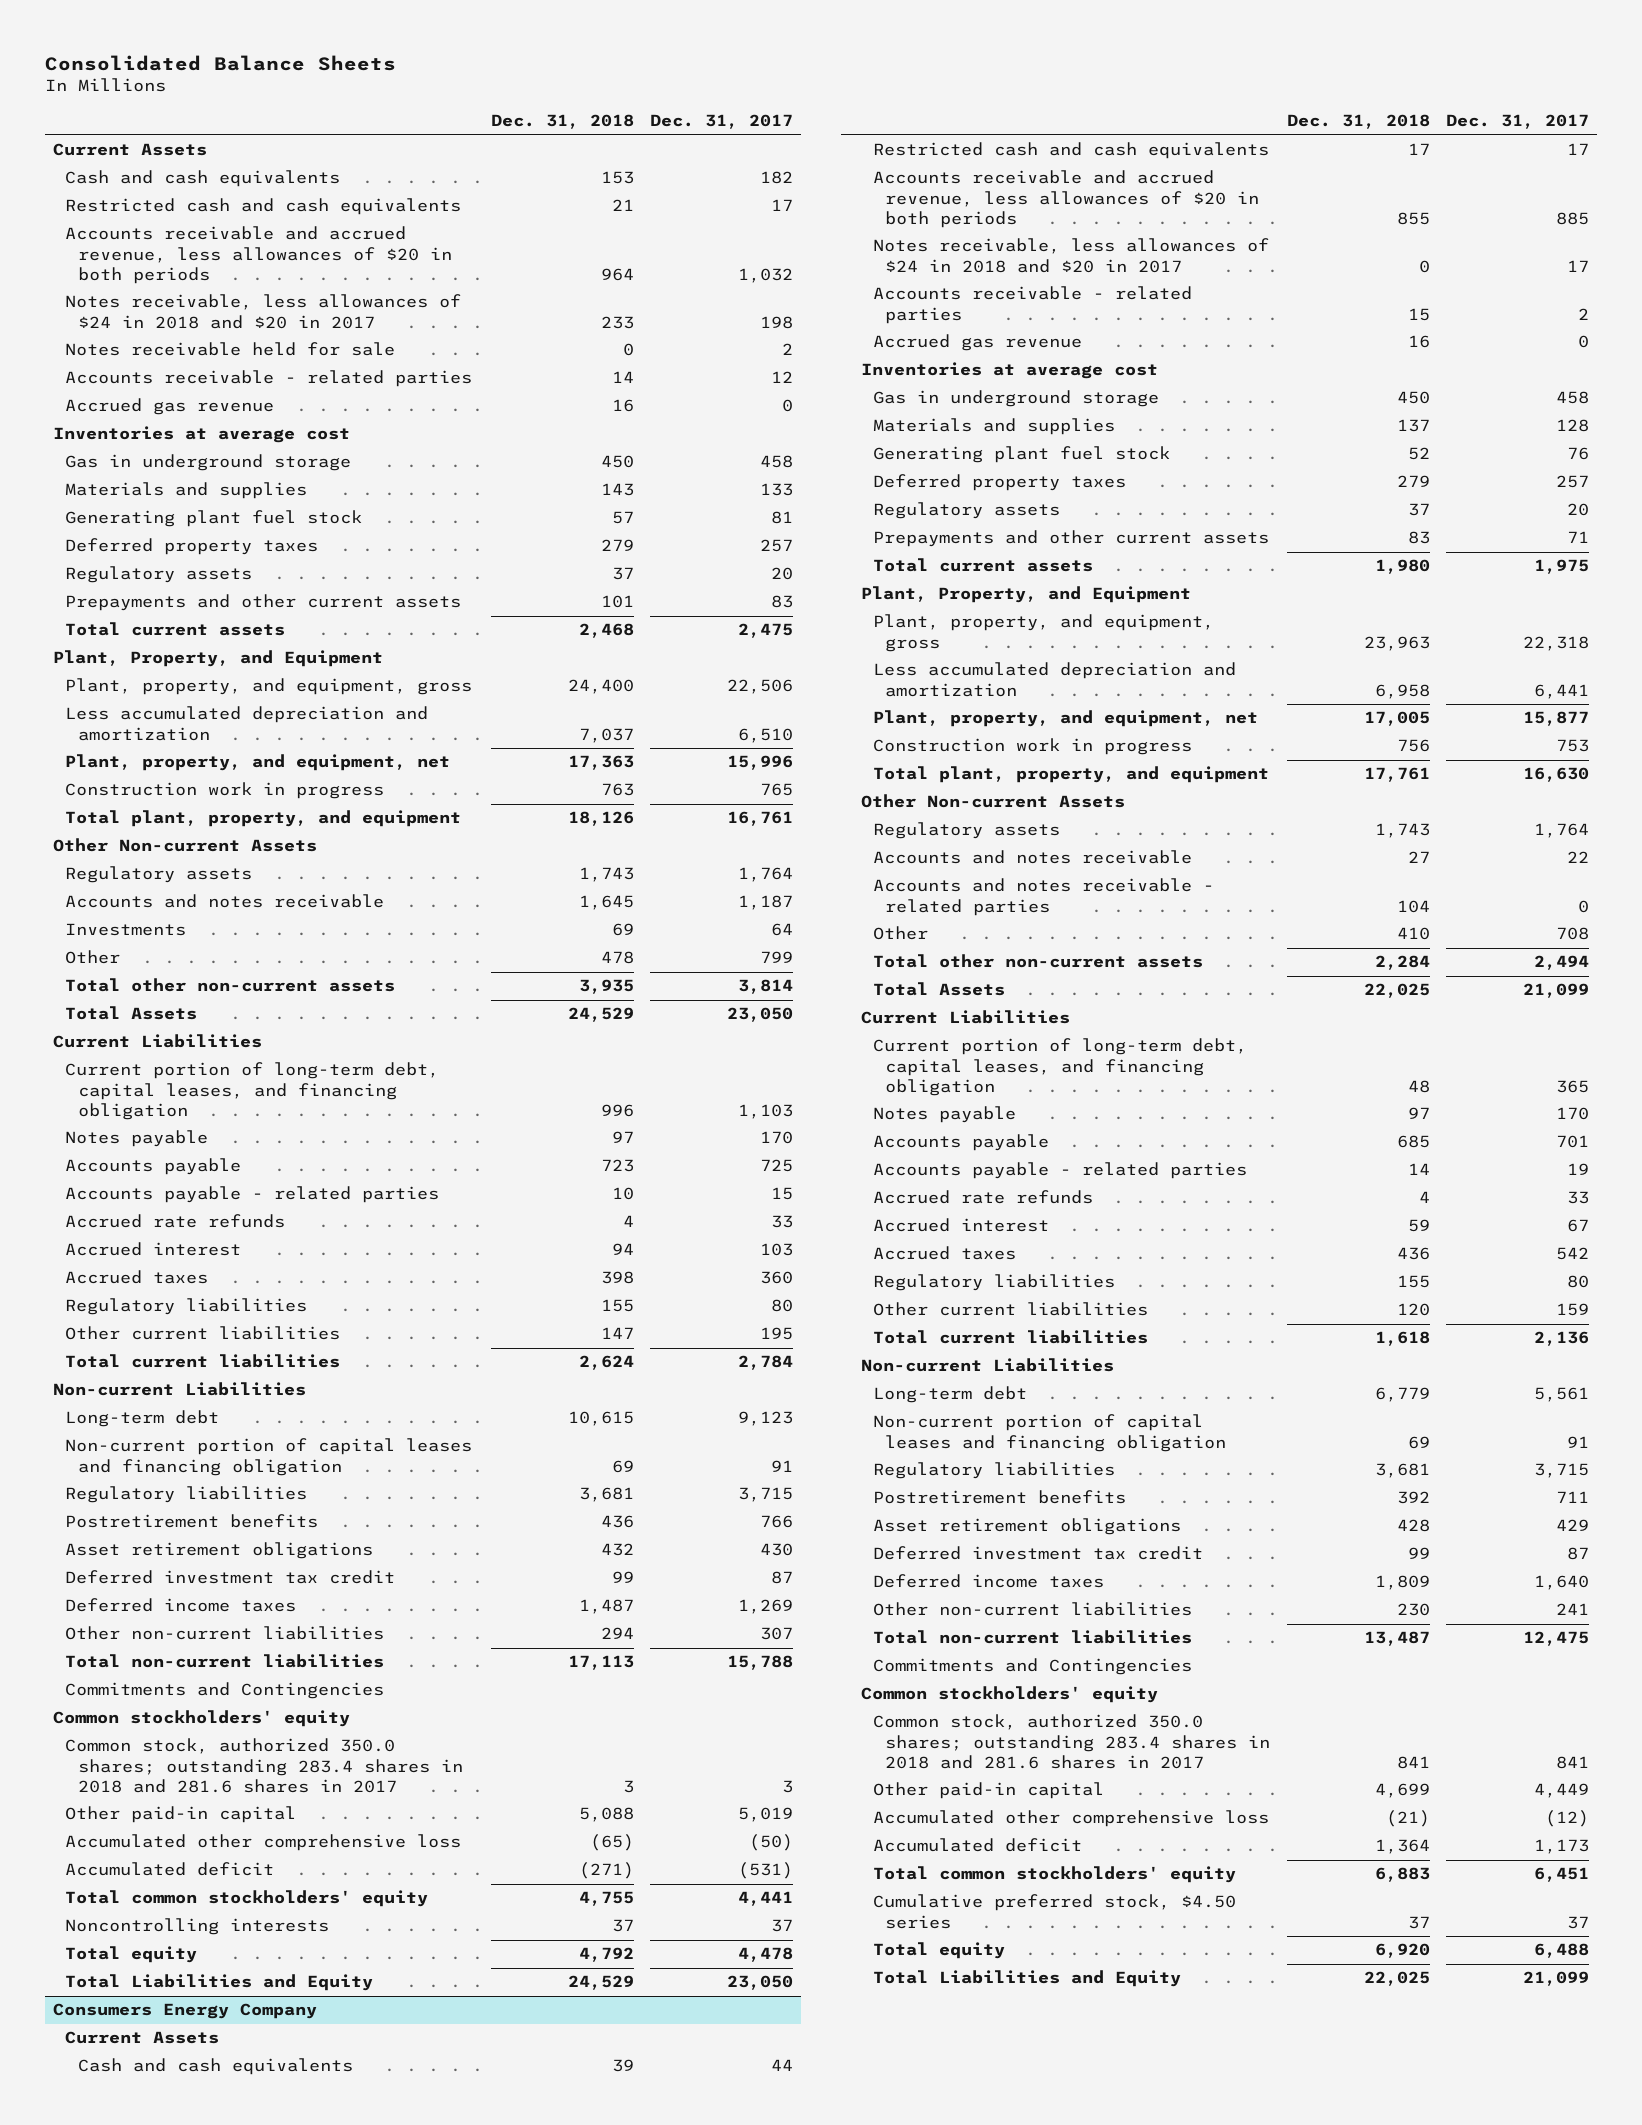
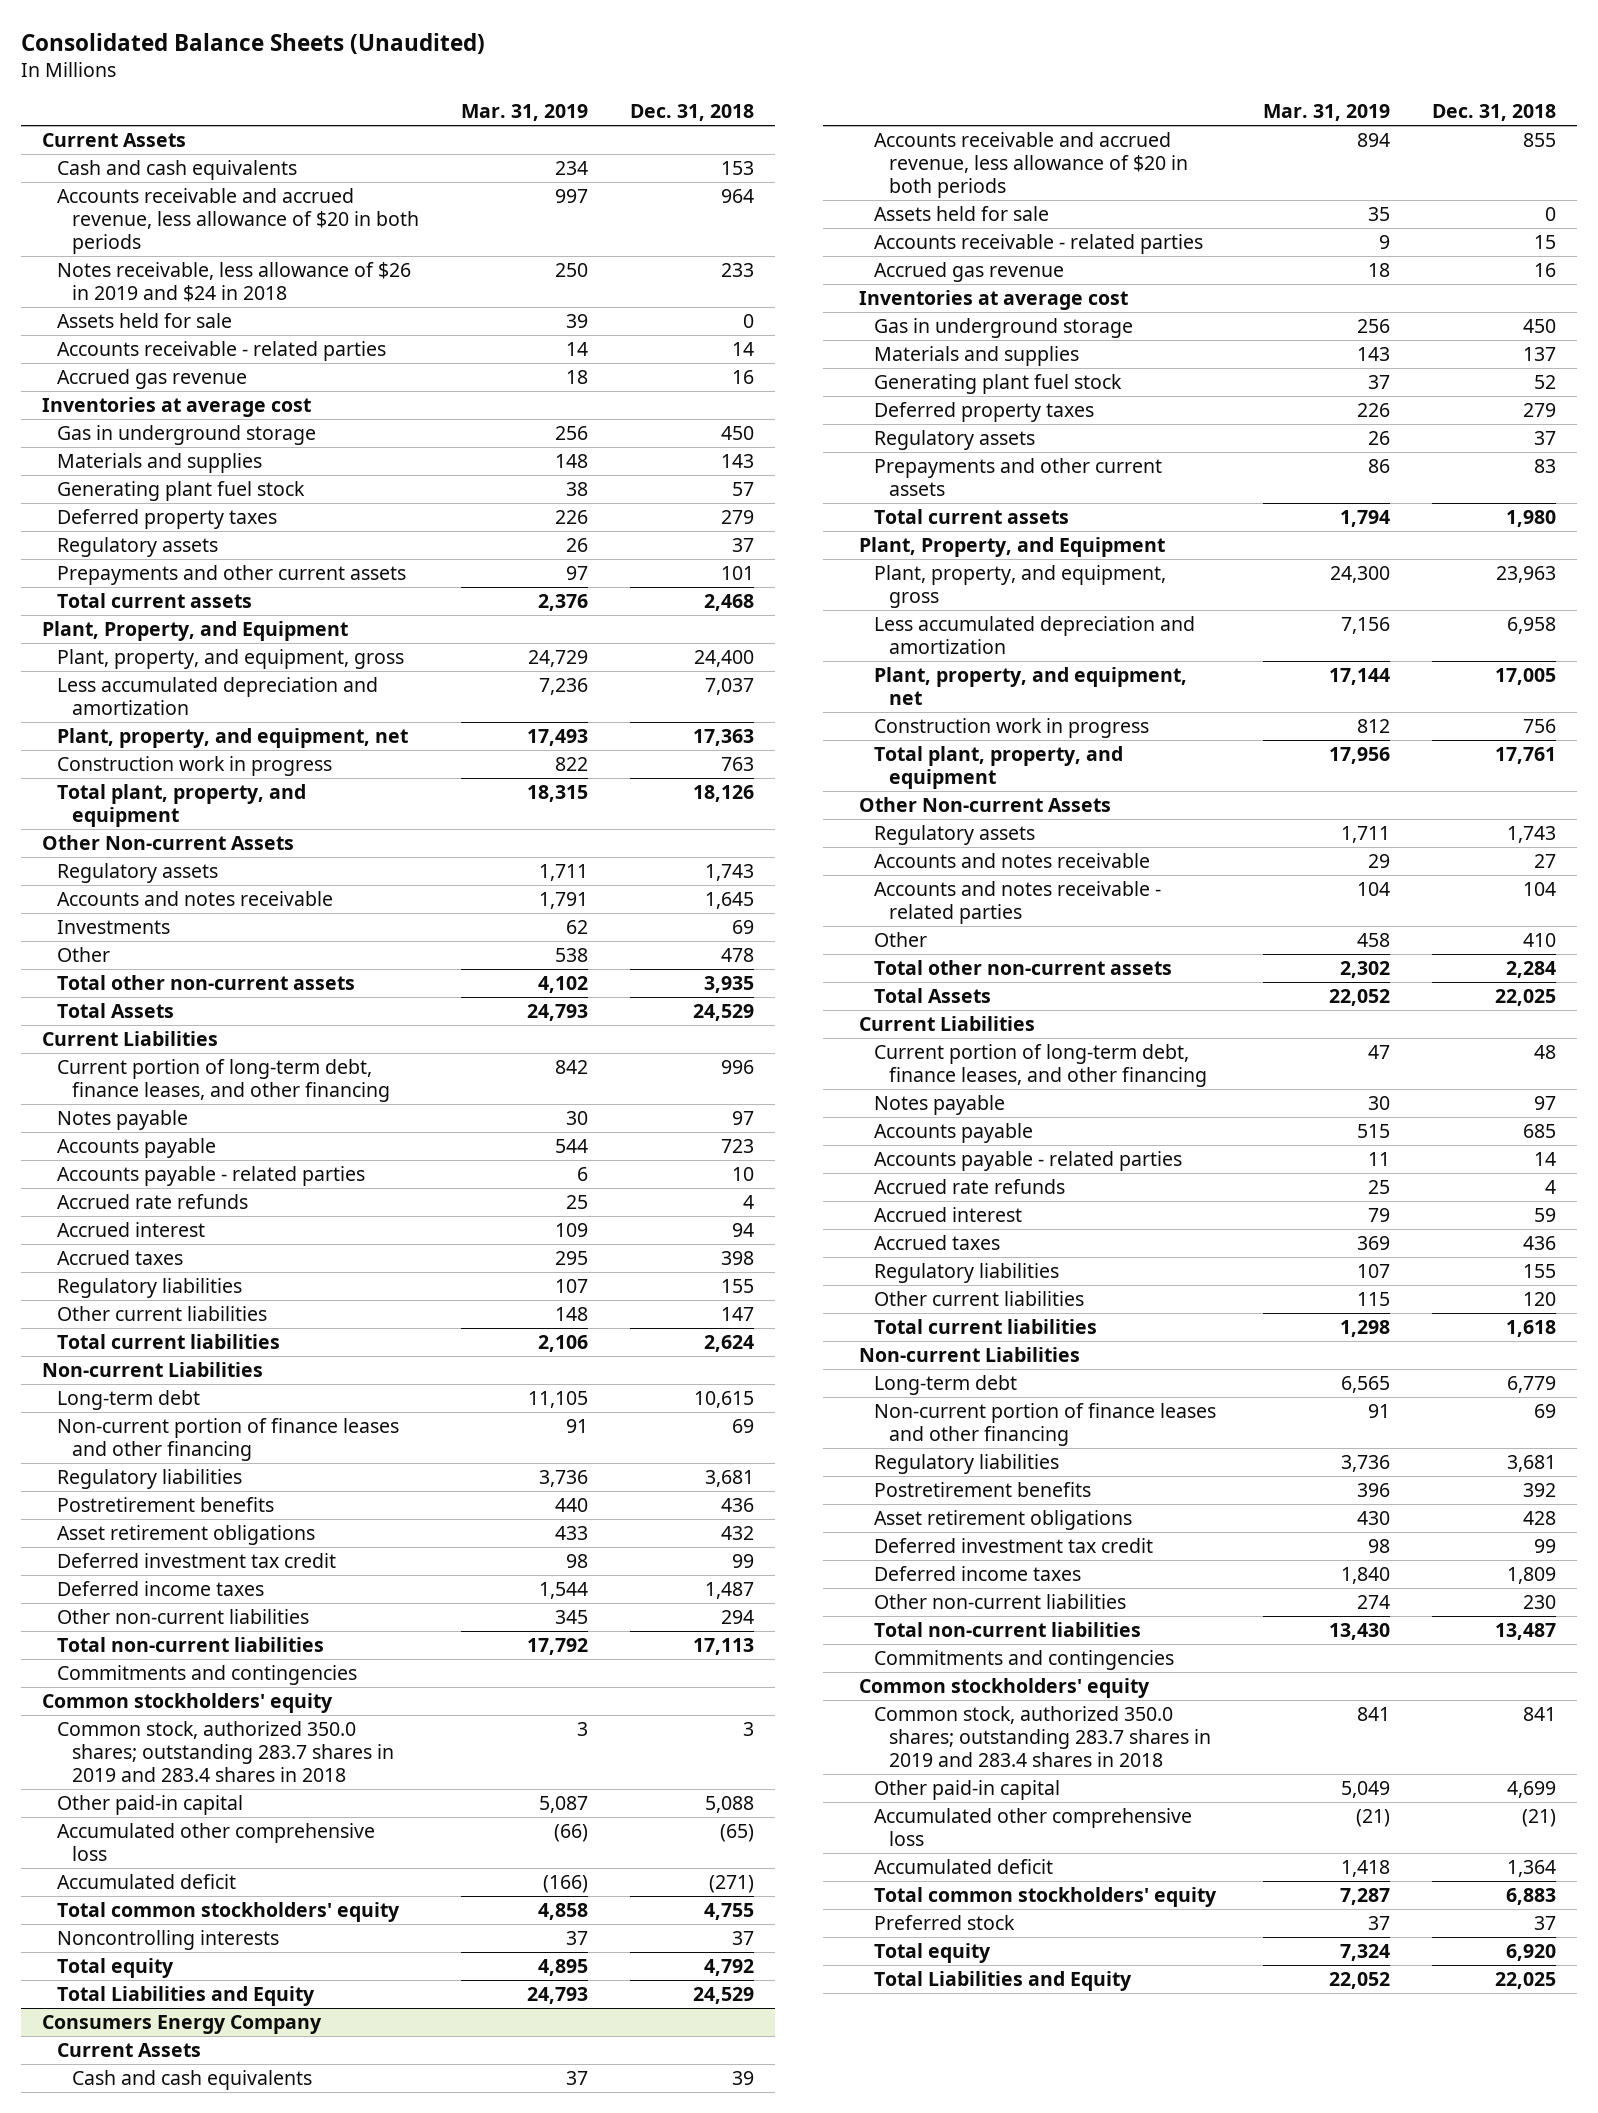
[45,54,397,71] Consolidated Balance Sheets -> [21,33,486,55] Consolidated Balance Sheets (Unaudited)
[650,114,794,130] Dec. 31, 2017 -> none
none -> [460,103,588,121] Mar. 31, 2019
[65,198,462,216] Restricted cash and cash equivalents -> none
[65,226,452,284] Accounts receivable and accrued revenue, less allowances of $20 in both periods -> [56,188,419,254] Accounts receivable and accrued revenue, less allowance of $20 in both periods
[65,294,462,329] Notes receivable, less allowances of $24 in 2018 and $20 in 2017 -> [56,262,411,302] Notes receivable, less allowance of $26 in 2019 and $24 in 2018
[65,342,396,357] Notes receivable held for sale -> [56,313,232,329] Assets held for sale
[65,1062,440,1120] Current portion of long-term debt, capital leases, and financing obligation -> [56,1059,390,1102] Current portion of long-term debt, finance leases, and other financing
[65,1438,473,1476] Non-current portion of capital leases and financing obligation -> [56,1418,399,1461] Non-current portion of finance leases and other financing
[65,1682,385,1700] Commitments and Contingencies -> [56,1665,357,1686] Commitments and contingencies
[65,1738,463,1793] Common stock, authorized 350.0 shares; outstanding 283.4 shares in 2018 and 281.6 shares in 2017 -> [56,1721,394,1782] Common stock, authorized 350.0 shares; outstanding 283.7 shares in 2019 and 283.4 shares in 2018
[873,142,1270,160] Restricted cash and cash equivalents -> none
[873,238,1270,273] Notes receivable, less allowances of $24 in 2018 and $20 in 2017 -> none
[873,170,1260,228] Accounts receivable and accrued revenue, less allowances of $20 in both periods -> [874,132,1189,198] Accounts receivable and accrued revenue, less allowance of $20 in both periods
none -> [874,206,1050,222] Assets held for sale
[873,1038,1248,1096] Current portion of long-term debt, capital leases, and financing obligation -> [874,1044,1208,1087] Current portion of long-term debt, finance leases, and other financing
[873,1414,1227,1452] Non-current portion of capital leases and financing obligation -> [874,1403,1217,1446] Non-current portion of finance leases and other financing
[873,1658,1193,1676] Commitments and Contingencies -> [874,1650,1175,1671] Commitments and contingencies
[873,1714,1271,1769] Common stock, authorized 350.0 shares; outstanding 283.4 shares in 2018 and 281.6 shares in 2017 -> [874,1706,1212,1767] Common stock, authorized 350.0 shares; outstanding 283.7 shares in 2019 and 283.4 shares in 2018
[873,1894,1237,1929] Cumulative preferred stock, $4.50 series -> [874,1915,1016,1931] Preferred stock

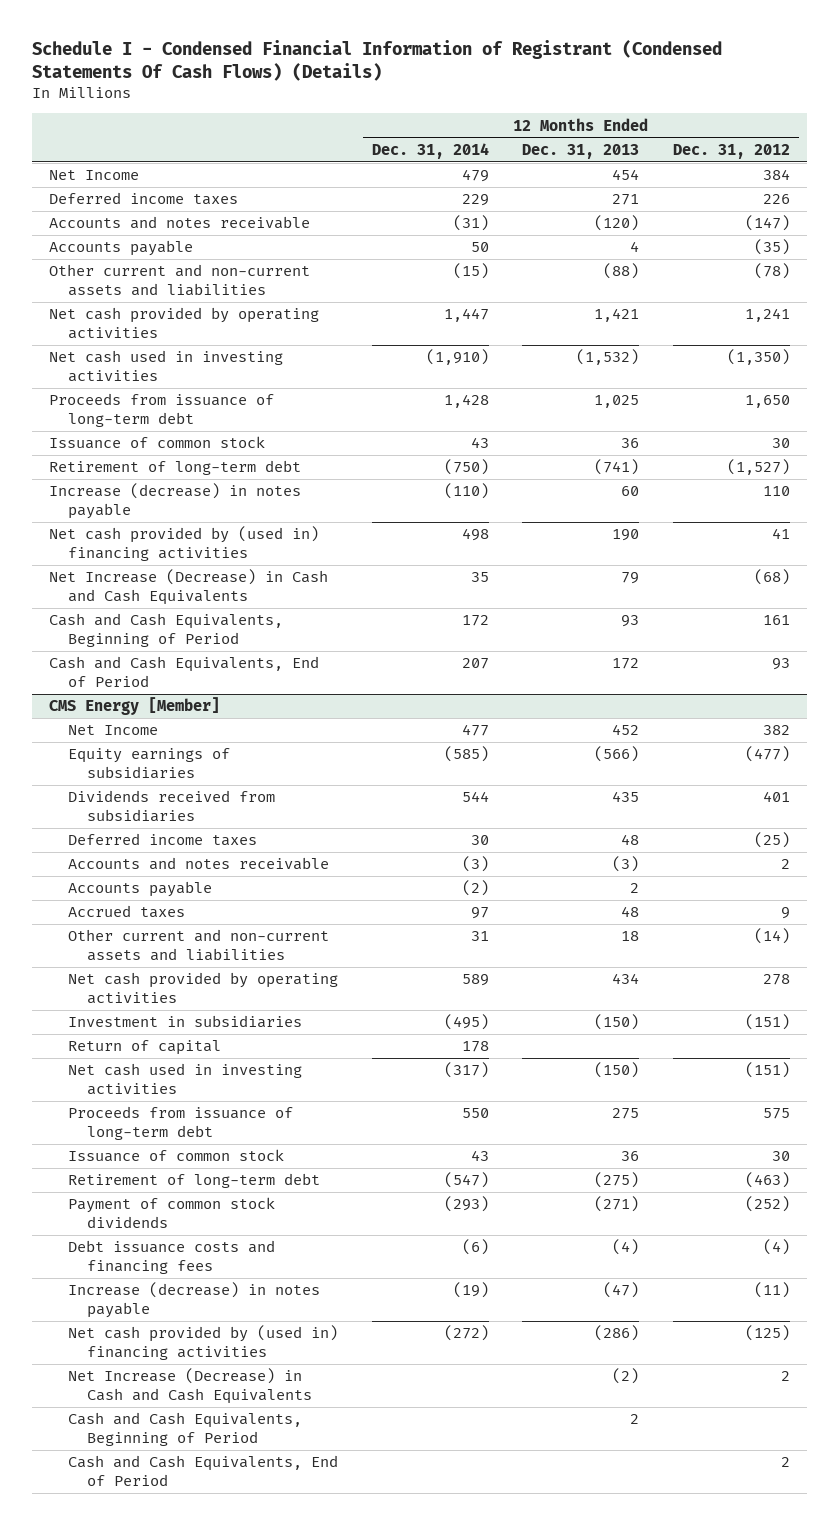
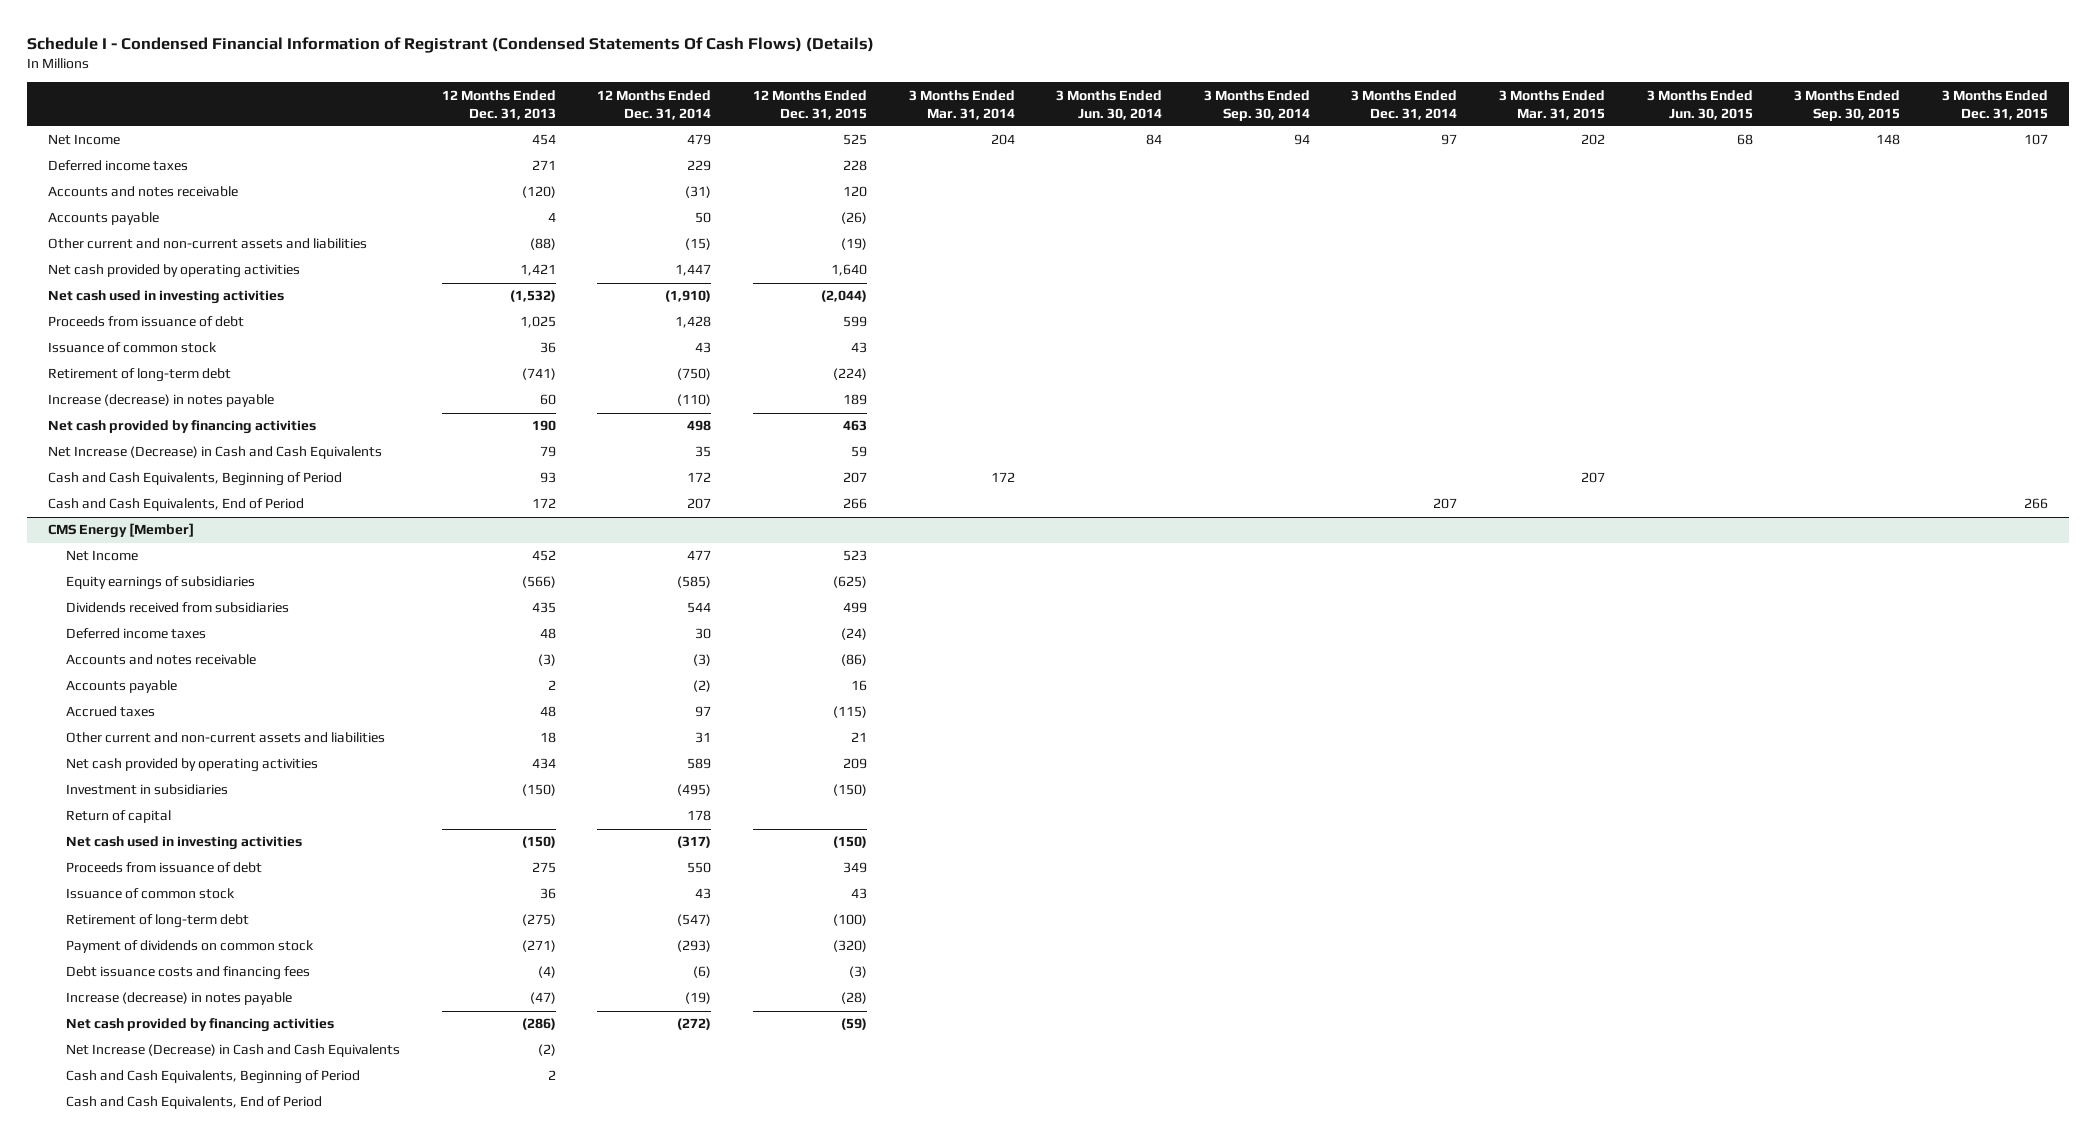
[673,143,791,159] Dec. 31, 2012 -> none
none -> [752,89,867,120] 12 Months Ended Dec. 31, 2015
none -> [908,89,1015,120] 3 Months Ended Mar. 31, 2014
none -> [1056,89,1163,120] 3 Months Ended Jun. 30, 2014
none -> [1203,89,1310,121] 3 Months Ended Sep. 30, 2014
none -> [1351,89,1458,120] 3 Months Ended Dec. 31, 2014
none -> [1498,89,1605,120] 3 Months Ended Mar. 31, 2015
none -> [1646,89,1753,120] 3 Months Ended Jun. 30, 2015
none -> [1794,89,1901,121] 3 Months Ended Sep. 30, 2015
none -> [1941,89,2048,120] 3 Months Ended Dec. 31, 2015
[48,393,274,428] Proceeds from issuance of long-term debt -> [47,316,244,328] Proceeds from issuance of debt
[48,526,319,562] Net cash provided by (used in) financing activities -> [47,420,316,435] Net cash provided by financing activities
[67,1106,293,1141] Proceeds from issuance of long-term debt -> [66,862,263,874] Proceeds from issuance of debt
[67,1197,275,1229] Payment of common stock dividends -> [66,940,315,954] Payment of dividends on common stock
[67,1325,338,1361] Net cash provided by (used in) financing activities -> [66,1018,335,1033] Net cash provided by financing activities

